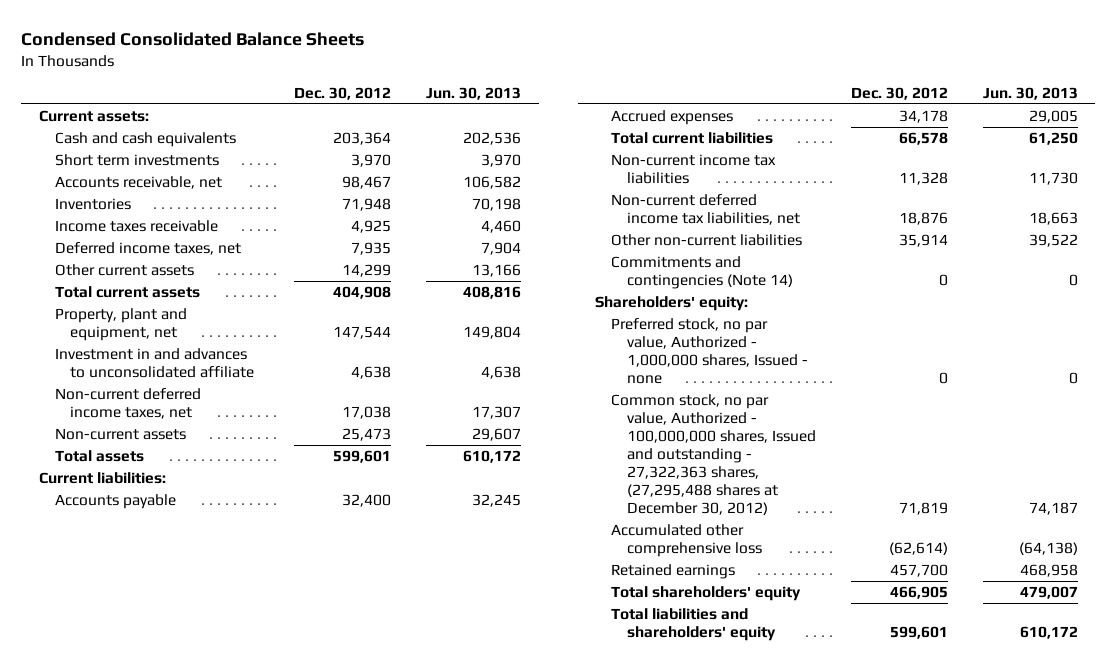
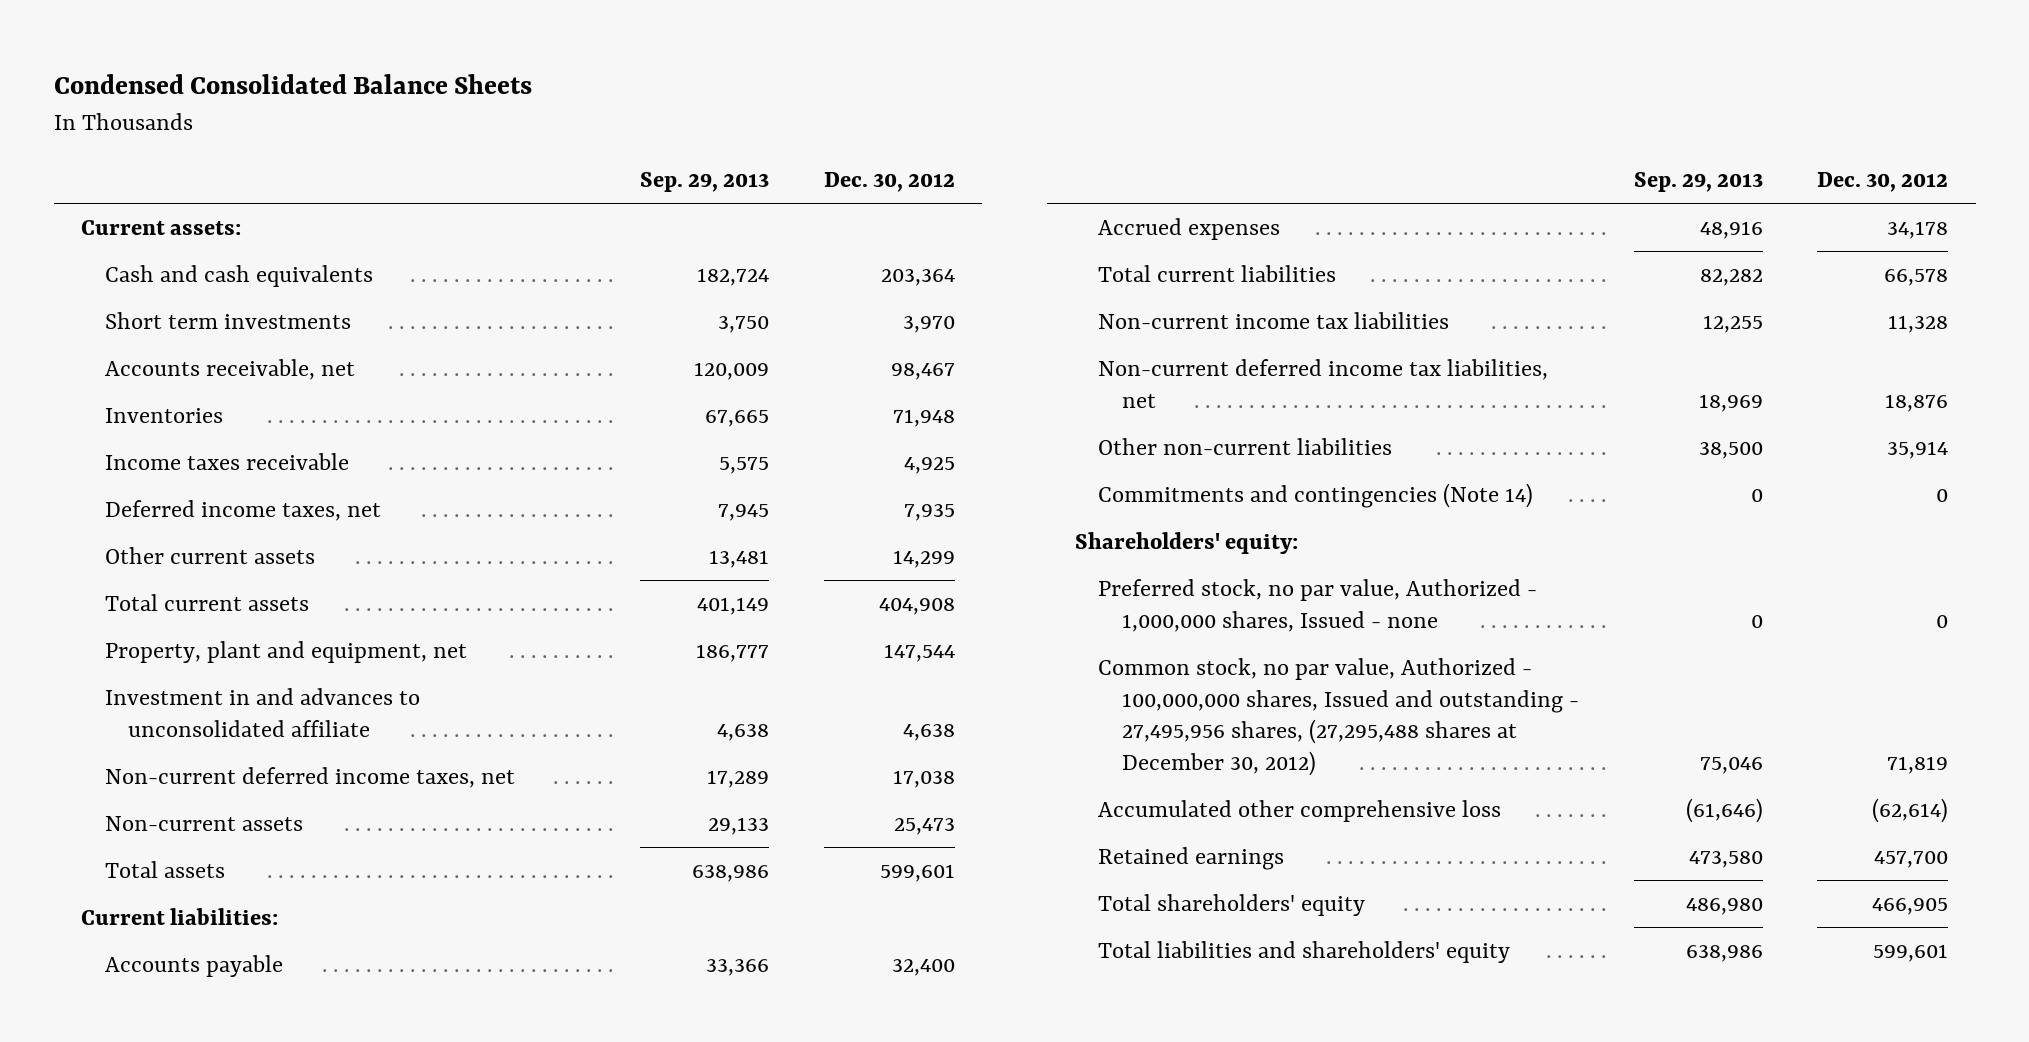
[426,86,522,100] Jun. 30, 2013 -> none
none -> [639,171,769,192] Sep. 29, 2013
[610,394,816,515] Common stock, no par value, Authorized - 100,000,000 shares, Issued and outstanding - 27,322,363 shares, (27,295,488 shares at December 30, 2012) -> [1098,658,1579,776] Common stock, no par value, Authorized - 100,000,000 shares, Issued and outstanding - 27,495,956 shares, (27,295,488 shares at December 30, 2012)

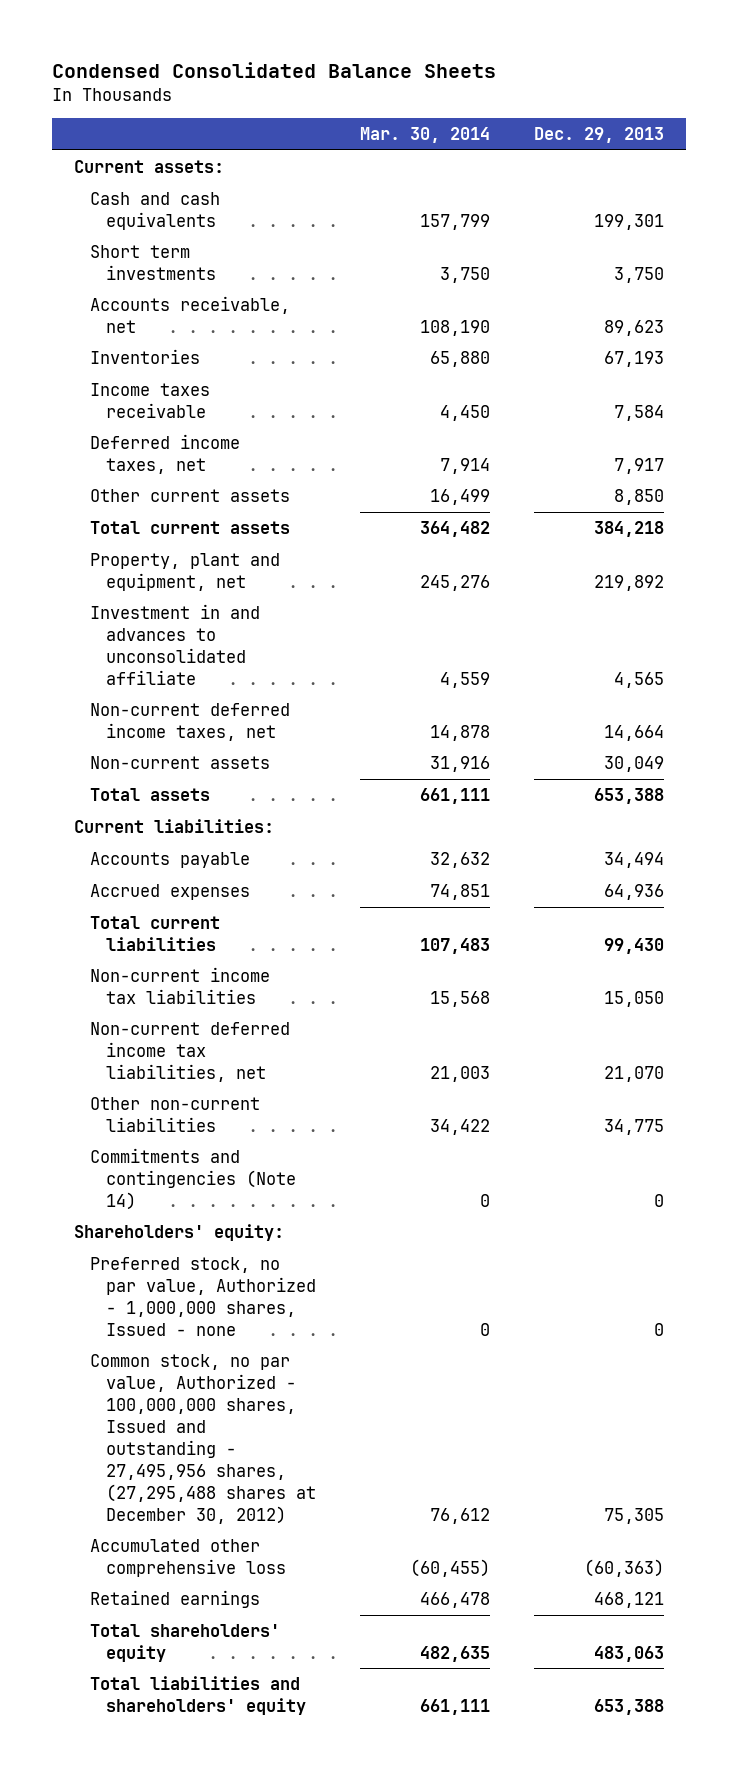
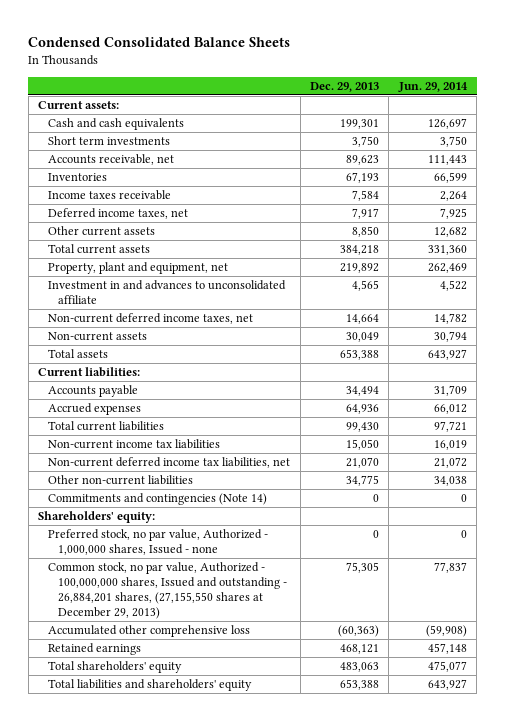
[359,127,490,144] Mar. 30, 2014 -> none
none -> [397,81,468,92] Jun. 29, 2014
[89,1353,316,1524] Common stock, no par value, Authorized - 100,000,000 shares, Issued and outstanding - 27,495,956 shares, (27,295,488 shares at December 30, 2012) -> [48,562,288,619] Common stock, no par value, Authorized - 100,000,000 shares, Issued and outstanding - 26,884,201 shares, (27,155,550 shares at December 29, 2013)

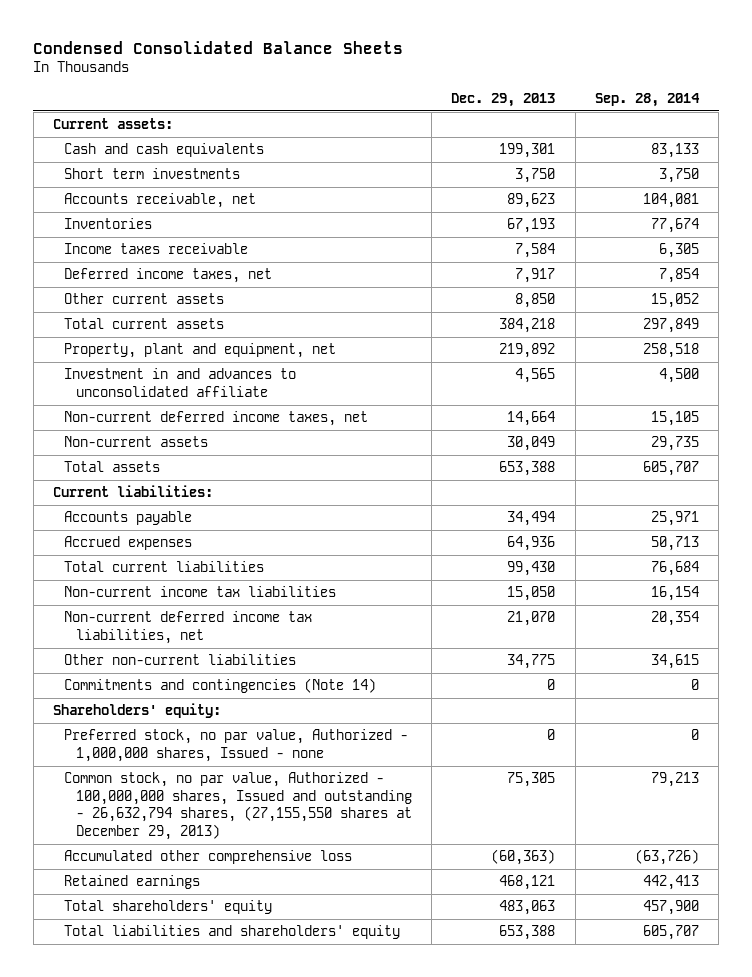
[397,81,468,92] Jun. 29, 2014 -> none
none -> [594,92,700,107] Sep. 28, 2014
[48,562,288,619] Common stock, no par value, Authorized - 100,000,000 shares, Issued and outstanding - 26,884,201 shares, (27,155,550 shares at December 29, 2013) -> [64,772,413,840] Common stock, no par value, Authorized - 100,000,000 shares, Issued and outstanding - 26,632,794 shares, (27,155,550 shares at December 29, 2013)

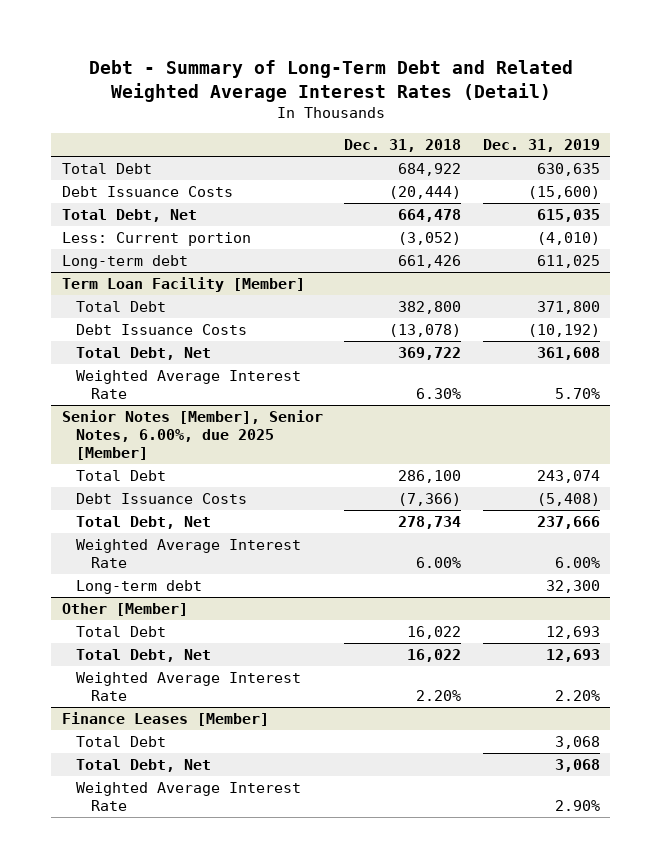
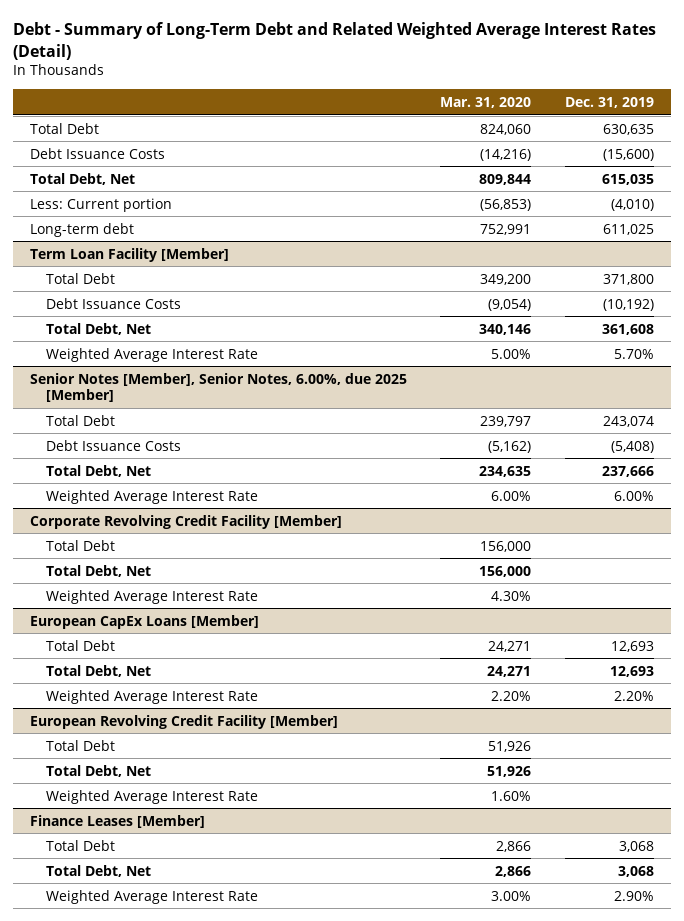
[344,139,462,153] Dec. 31, 2018 -> none
none -> [440,96,532,108] Mar. 31, 2020
[76,579,203,594] Long-term debt -> none
[61,602,188,616] Other [Member] -> none
none -> [29,514,342,529] Corporate Revolving Credit Facility [Member]
none -> [46,539,116,551] Total Debt
none -> [46,564,152,577] Total Debt, Net
none -> [46,589,259,604] Weighted Average Interest Rate
none -> [29,614,259,629] European CapEx Loans [Member]
none -> [29,714,338,729] European Revolving Credit Facility [Member]
none -> [46,739,116,751] Total Debt
none -> [46,764,152,777] Total Debt, Net
none -> [46,789,259,804] Weighted Average Interest Rate

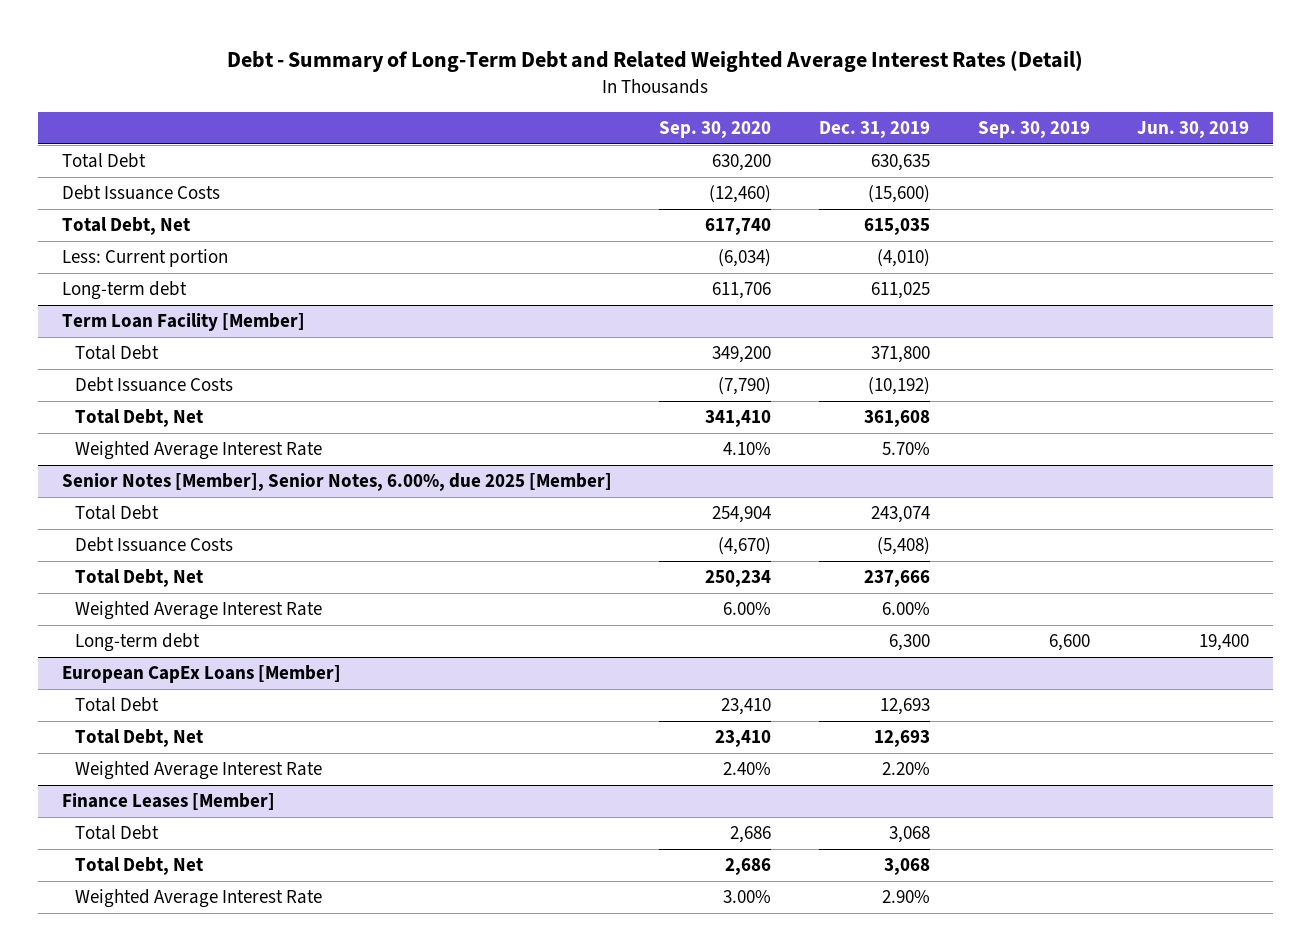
[440,96,532,108] Mar. 31, 2020 -> none
none -> [659,121,772,139] Sep. 30, 2020
none -> [977,121,1090,139] Sep. 30, 2019
none -> [1137,121,1250,139] Jun. 30, 2019
[29,514,342,529] Corporate Revolving Credit Facility [Member] -> none
[46,539,116,551] Total Debt -> none
[46,564,152,577] Total Debt, Net -> none
[46,589,259,604] Weighted Average Interest Rate -> none
none -> [75,633,201,653] Long-term debt
[29,714,338,729] European Revolving Credit Facility [Member] -> none
[46,739,116,751] Total Debt -> none
[46,764,152,777] Total Debt, Net -> none
[46,789,259,804] Weighted Average Interest Rate -> none

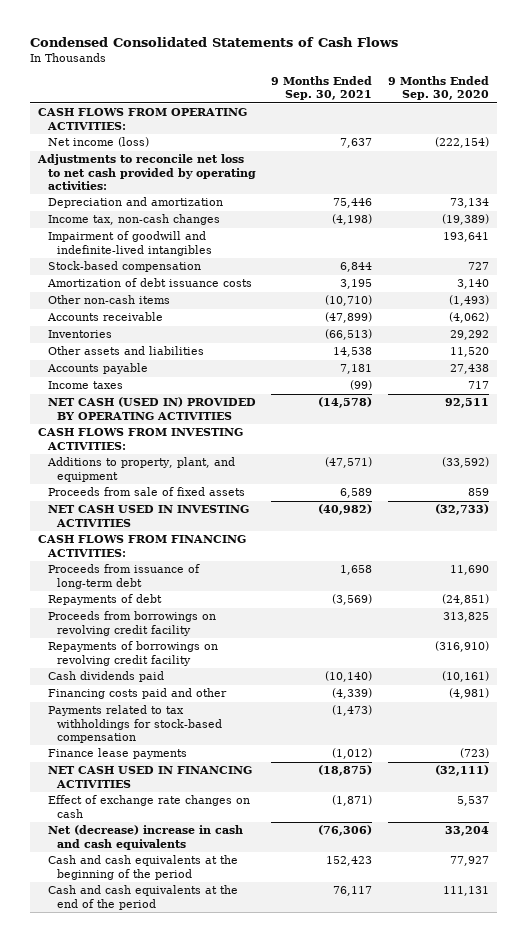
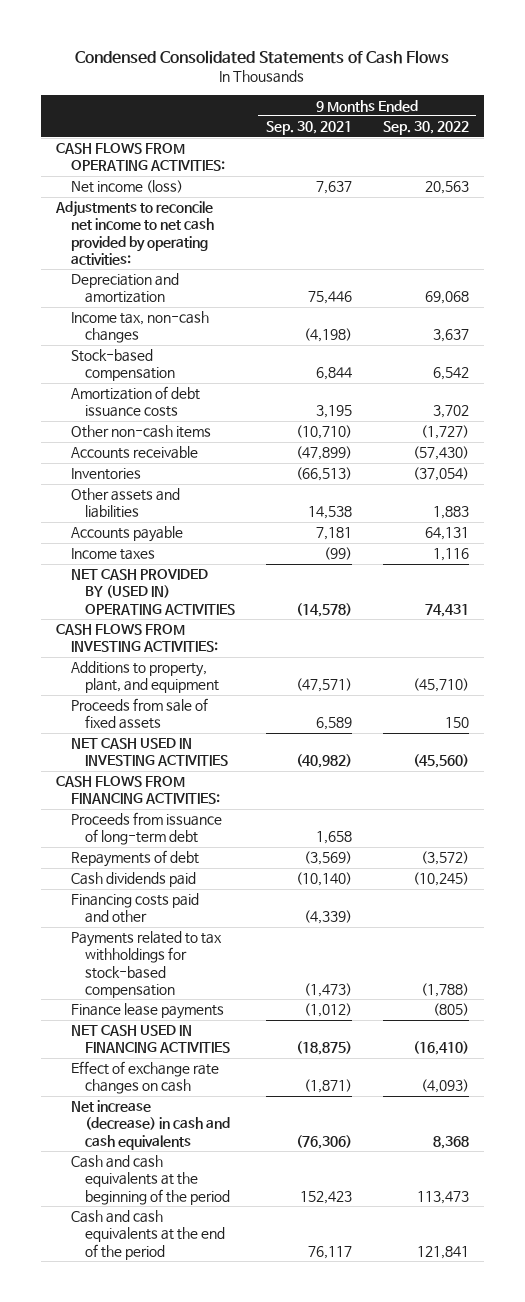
[388,76,490,101] 9 Months Ended Sep. 30, 2020 -> none
none -> [382,121,469,136] Sep. 30, 2022
[36,154,256,190] Adjustments to reconcile net loss to net cash provided by operating activities: -> [55,201,214,265] Adjustments to reconcile net income to net cash provided by operating activities:
[47,231,213,256] Impairment of goodwill and indefinite-lived intangibles -> none
[47,397,256,420] NET CASH (USED IN) PROVIDED BY OPERATING ACTIVITIES -> [70,569,236,615] NET CASH PROVIDED BY (USED IN) OPERATING ACTIVITIES
[47,611,216,636] Proceeds from borrowings on revolving credit facility -> none
[47,641,218,666] Repayments of borrowings on revolving credit facility -> none
[47,825,243,850] Net (decrease) increase in cash and cash equivalents -> [70,1100,231,1150] Net increase (decrease) in cash and cash equivalents

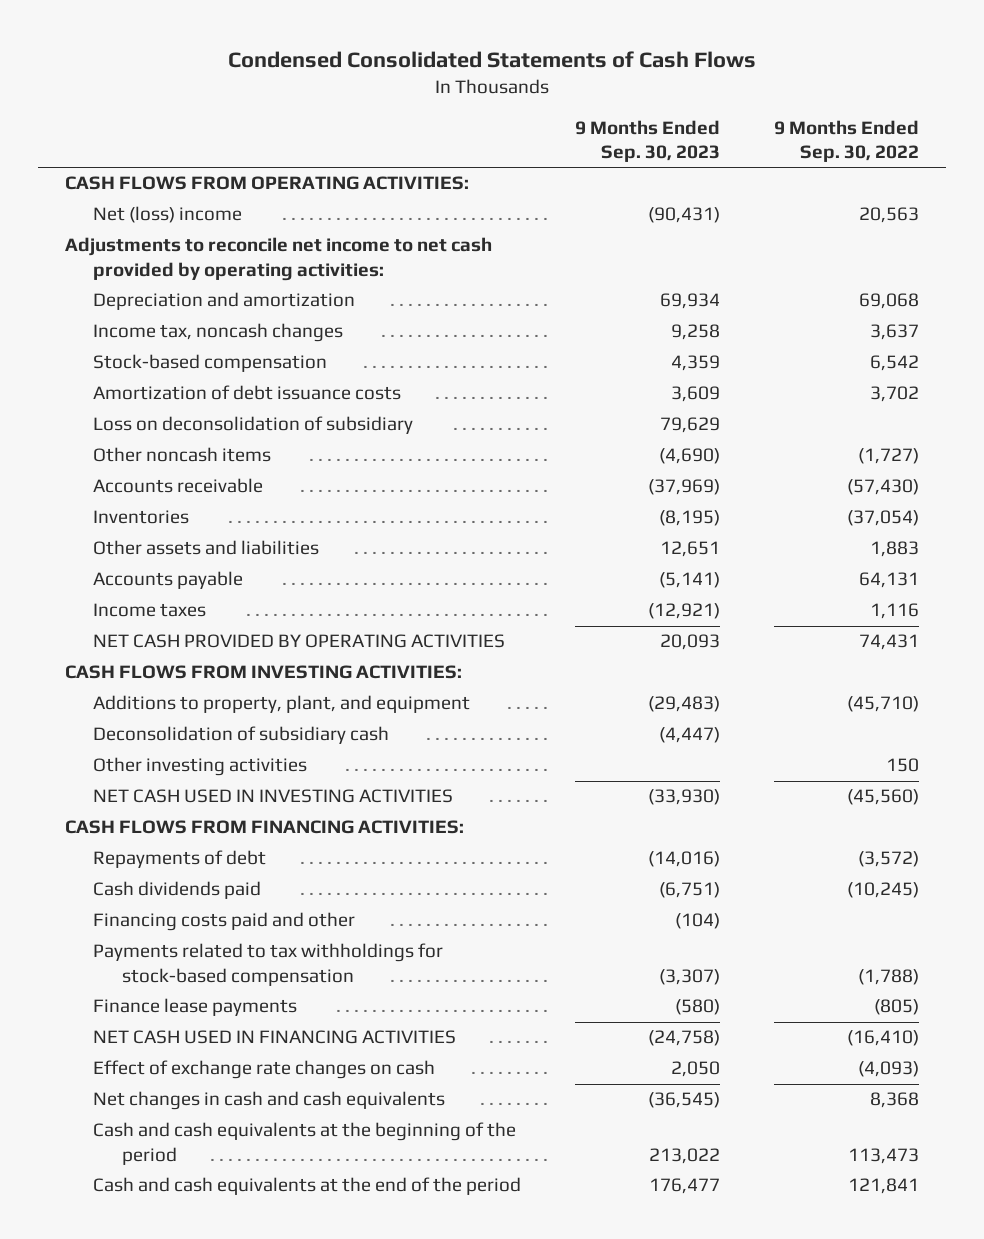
[265,121,352,136] Sep. 30, 2021 -> none
none -> [575,119,721,163] 9 Months Ended Sep. 30, 2023
[70,180,183,194] Net income (loss) -> [93,206,243,224] Net (loss) income
[70,311,209,344] Income tax, non-cash changes -> [93,323,344,343] Income tax, noncash changes
none -> [93,416,414,435] Loss on deconsolidation of subsidiary
[70,425,211,439] Other non-cash items -> [93,447,272,463] Other noncash items
[70,569,236,615] NET CASH PROVIDED BY (USED IN) OPERATING ACTIVITIES -> [93,634,506,649] NET CASH PROVIDED BY OPERATING ACTIVITIES
[70,698,208,730] Proceeds from sale of fixed assets -> none
none -> [93,726,390,745] Deconsolidation of subsidiary cash
none -> [93,757,308,777] Other investing activities
[70,812,222,846] Proceeds from issuance of long-term debt -> none
[70,1100,231,1150] Net increase (decrease) in cash and cash equivalents -> [93,1091,446,1111] Net changes in cash and cash equivalents

